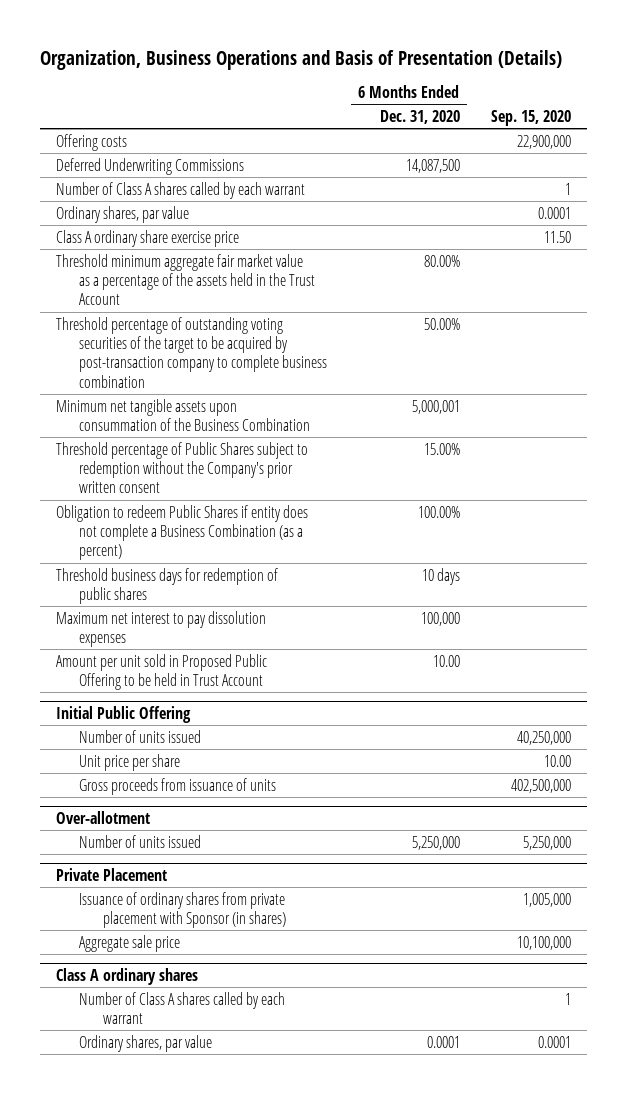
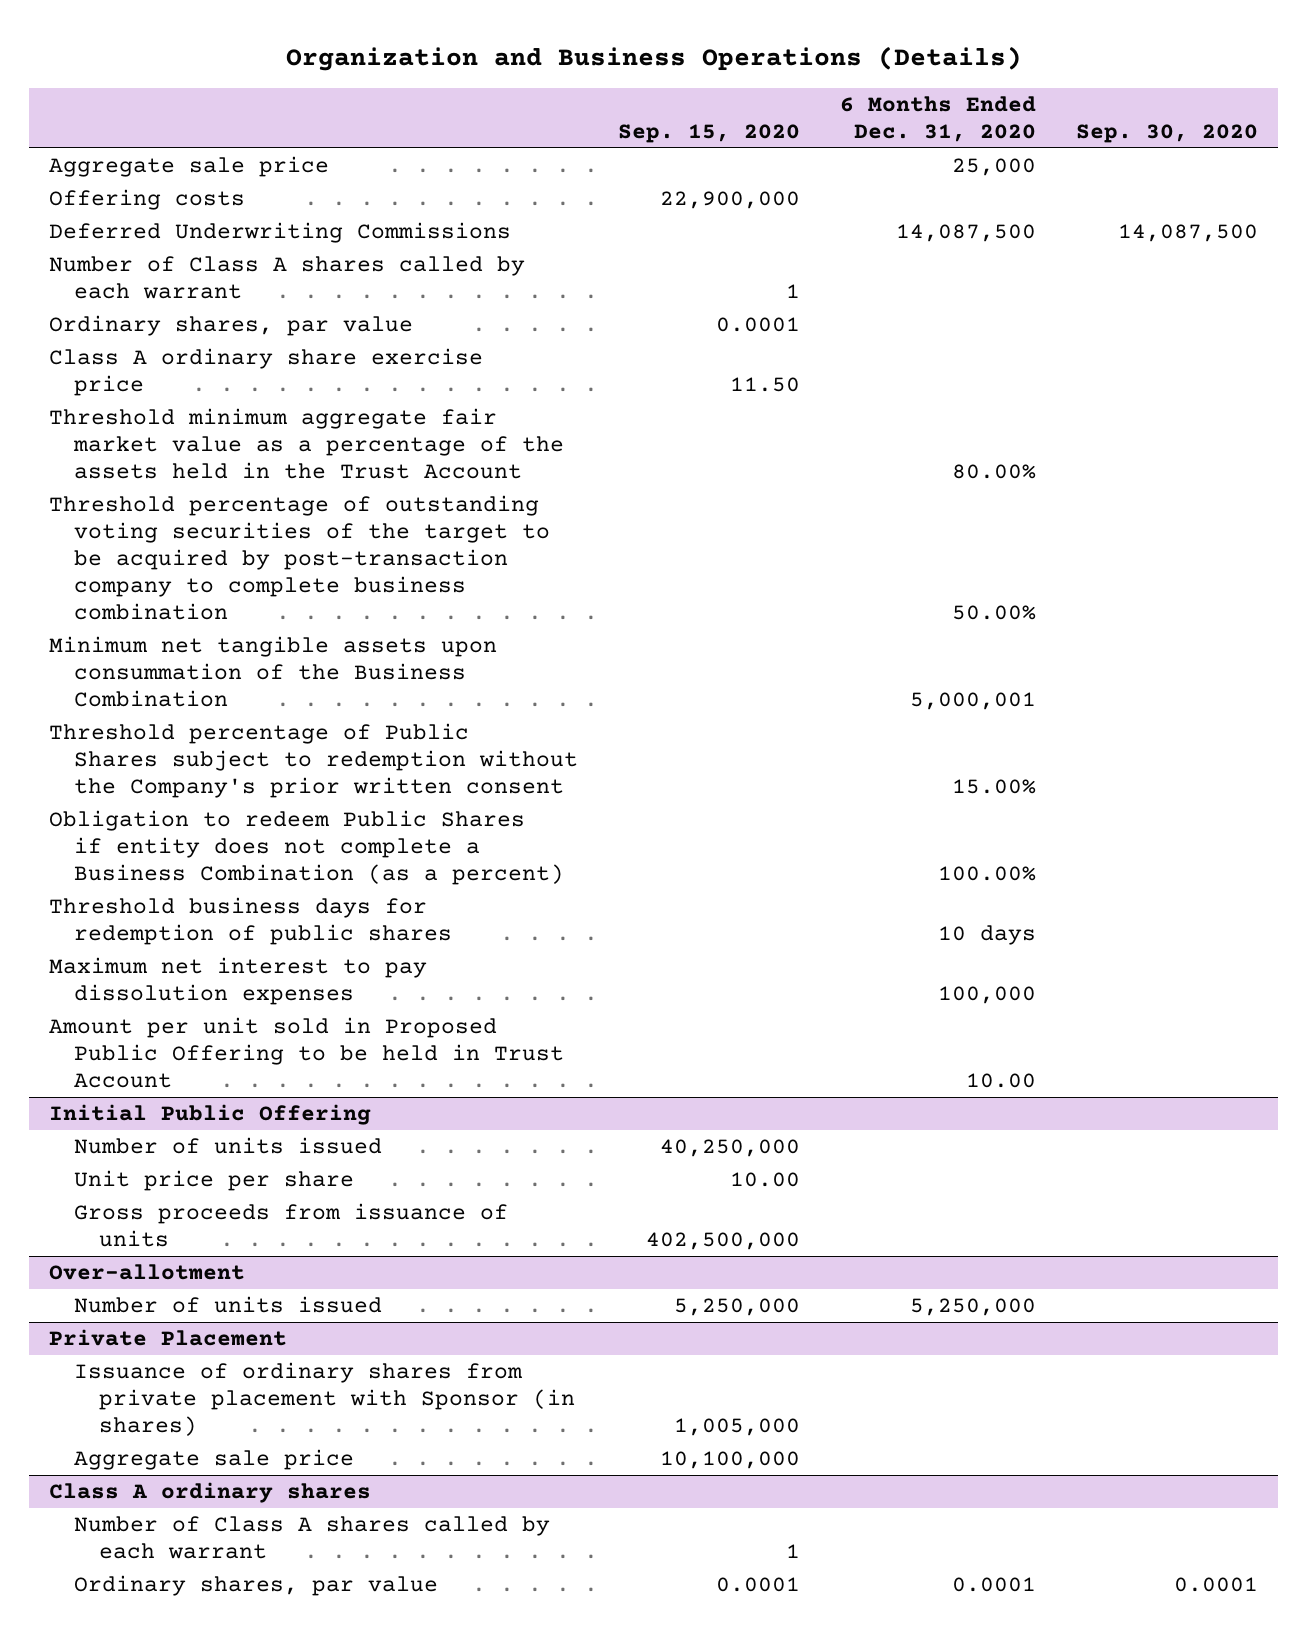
[39,49,562,70] Organization, Business Operations and Basis of Presentation (Details) -> [285,46,1022,72] Organization and Business Operations (Details)
none -> [1075,124,1258,144] Sep. 30, 2020
none -> [49,156,330,178] Aggregate sale price

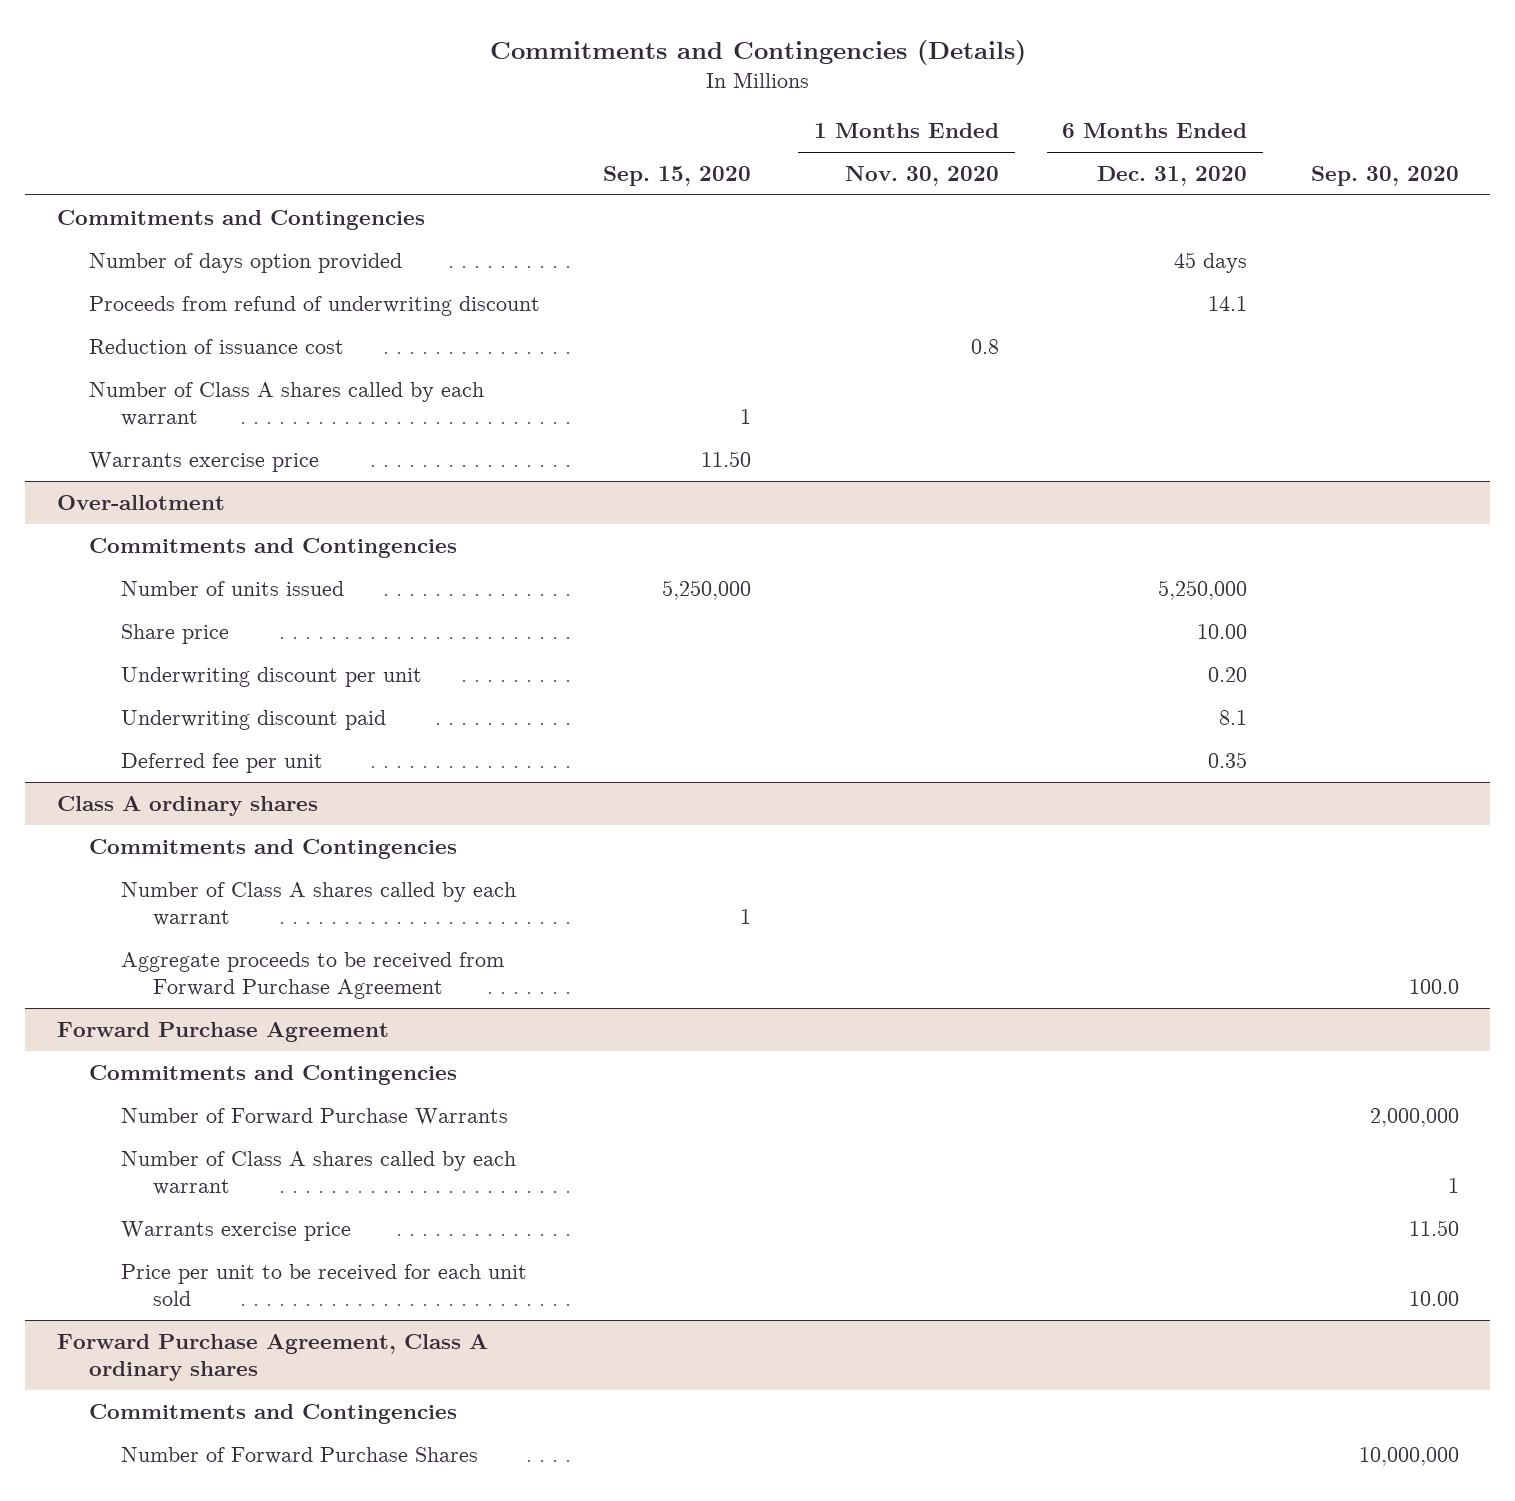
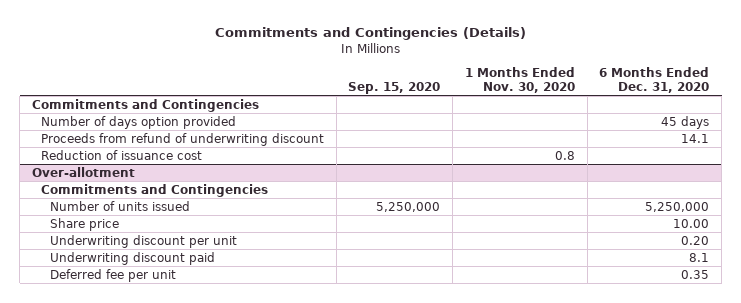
[1310,165,1459,186] Sep. 30, 2020 -> none
[88,381,484,427] Number of Class A shares called by each warrant -> none
[88,451,319,472] Warrants exercise price -> none
[56,795,318,816] Class A ordinary shares -> none
[88,838,457,859] Commitments and Contingencies -> none
[120,881,516,927] Number of Class A shares called by each warrant -> none
[120,951,504,1000] Aggregate proceeds to be received from Forward Purchase Agreement -> none
[56,1021,389,1042] Forward Purchase Agreement -> none
[88,1064,457,1085] Commitments and Contingencies -> none
[120,1107,508,1125] Number of Forward Purchase Warrants -> none
[120,1150,516,1196] Number of Class A shares called by each warrant -> none
[120,1220,351,1241] Warrants exercise price -> none
[120,1263,527,1307] Price per unit to be received for each unit sold -> none
[56,1333,488,1382] Forward Purchase Agreement, Class A ordinary shares -> none
[88,1403,457,1424] Commitments and Contingencies -> none
[120,1446,478,1464] Number of Forward Purchase Shares -> none

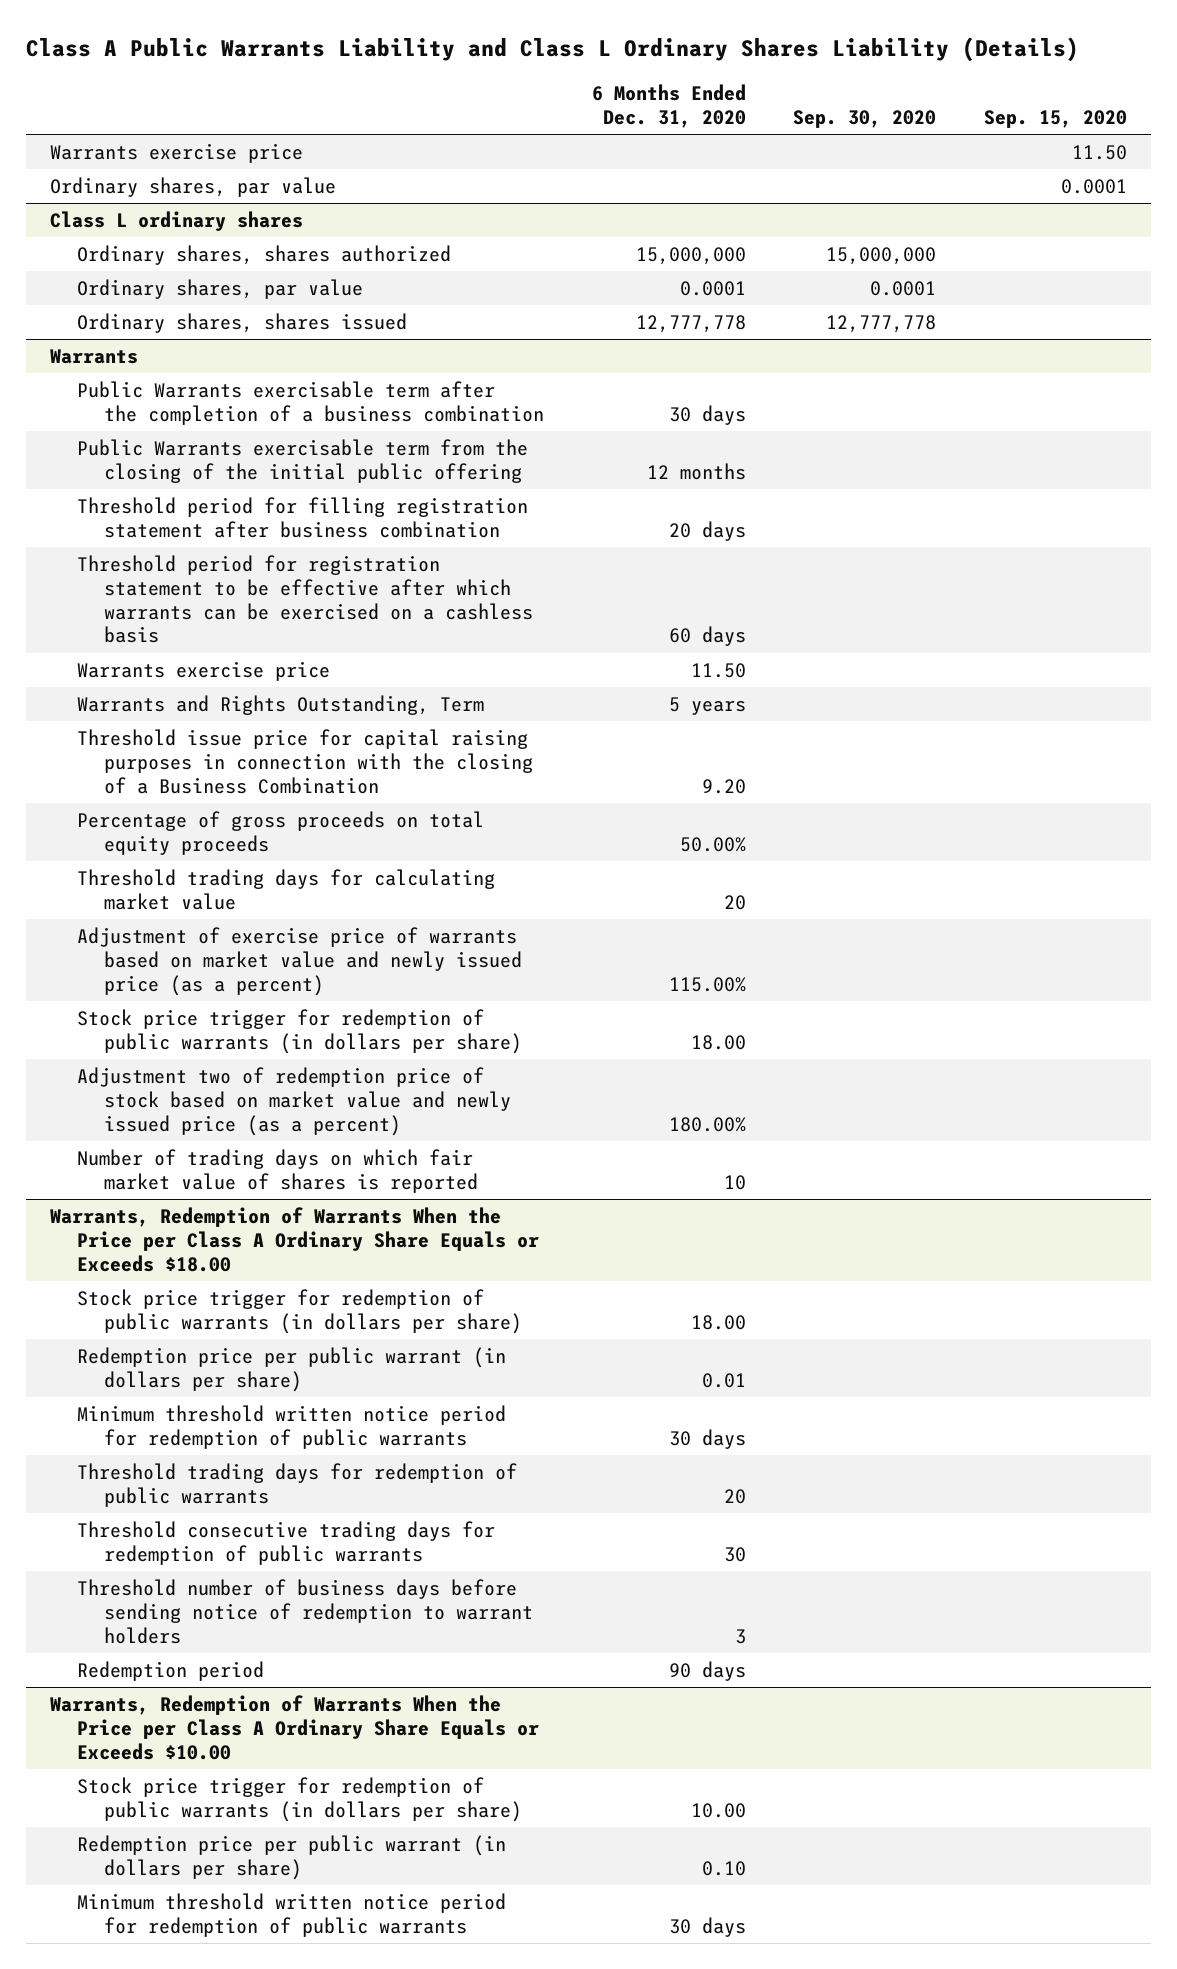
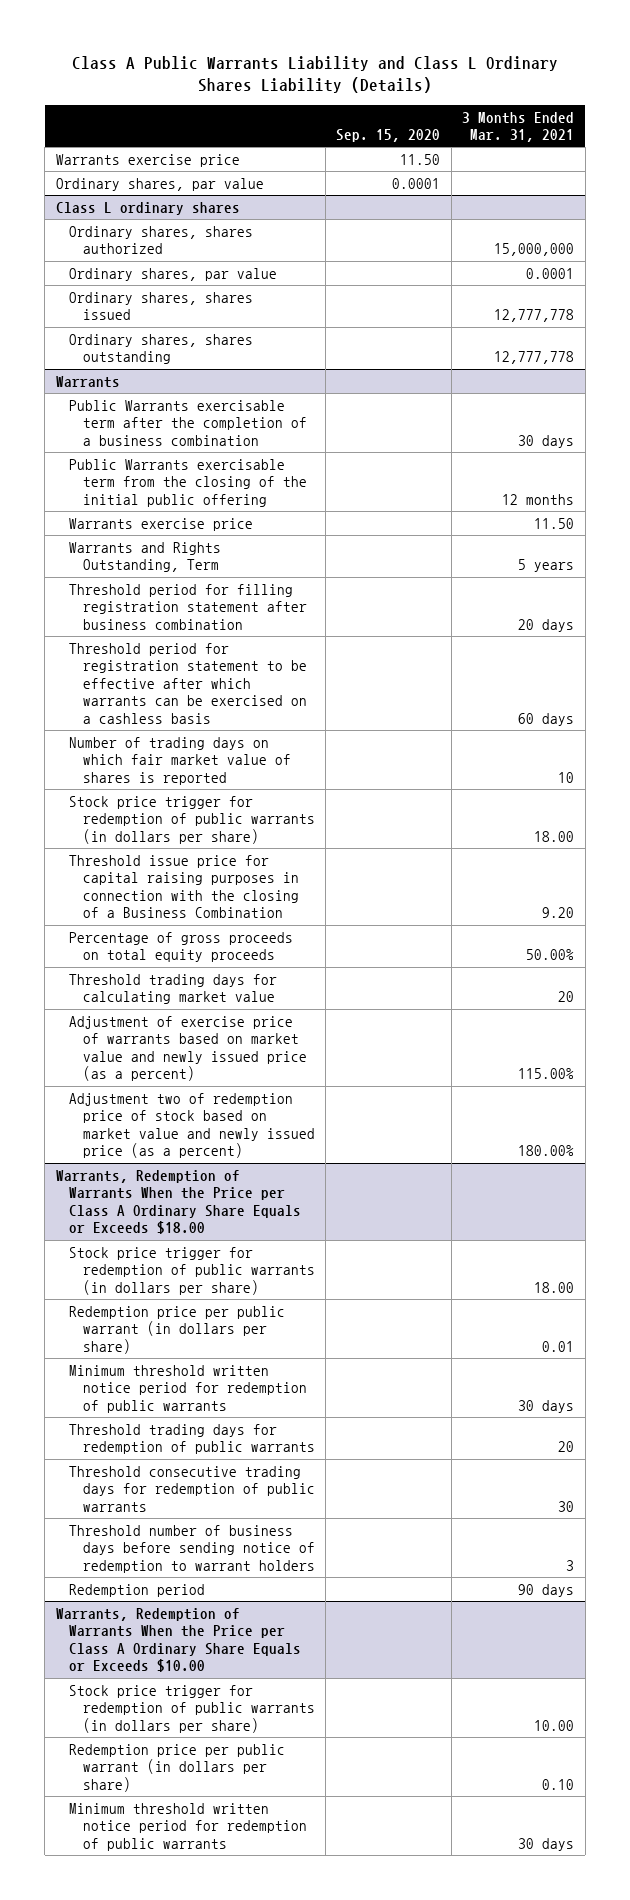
[591,84,746,128] 6 Months Ended Dec. 31, 2020 -> none
[793,109,937,128] Sep. 30, 2020 -> none
none -> [462,111,575,143] 3 Months Ended Mar. 31, 2021
none -> [69,333,254,365] Ordinary shares, shares outstanding
[76,497,528,538] Threshold period for filling registration statement after business combination -> [69,583,307,630] Threshold period for filling registration statement after business combination
[76,555,533,644] Threshold period for registration statement to be effective after which warrants can be exercised on a cashless basis -> [69,642,307,724] Threshold period for registration statement to be effective after which warrants can be exercised on a cashless basis
[76,1149,478,1193] Number of trading days on which fair market value of shares is reported -> [69,736,291,785] Number of trading days on which fair market value of shares is reported
[76,1009,522,1054] Stock price trigger for redemption of public warrants (in dollars per share) -> [69,795,315,844] Stock price trigger for redemption of public warrants (in dollars per share)

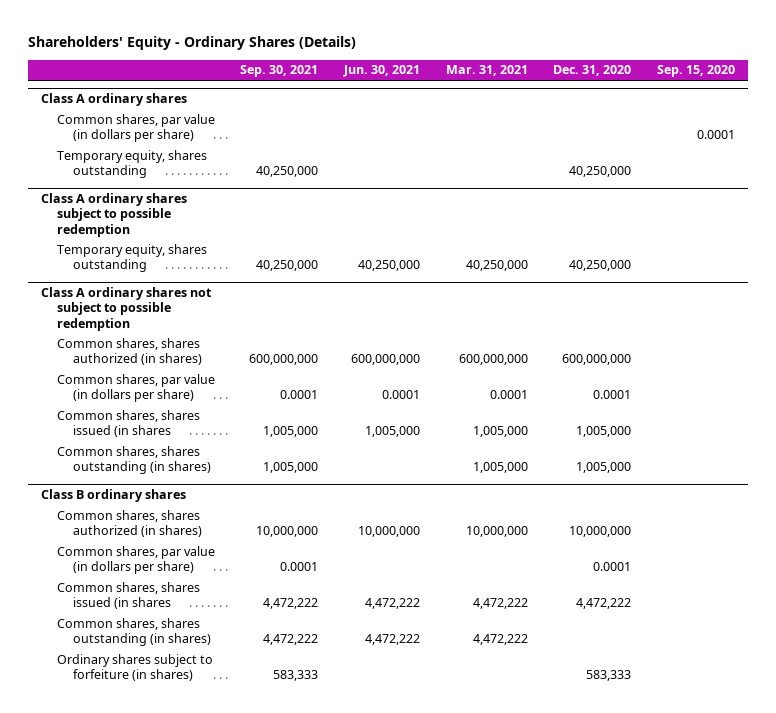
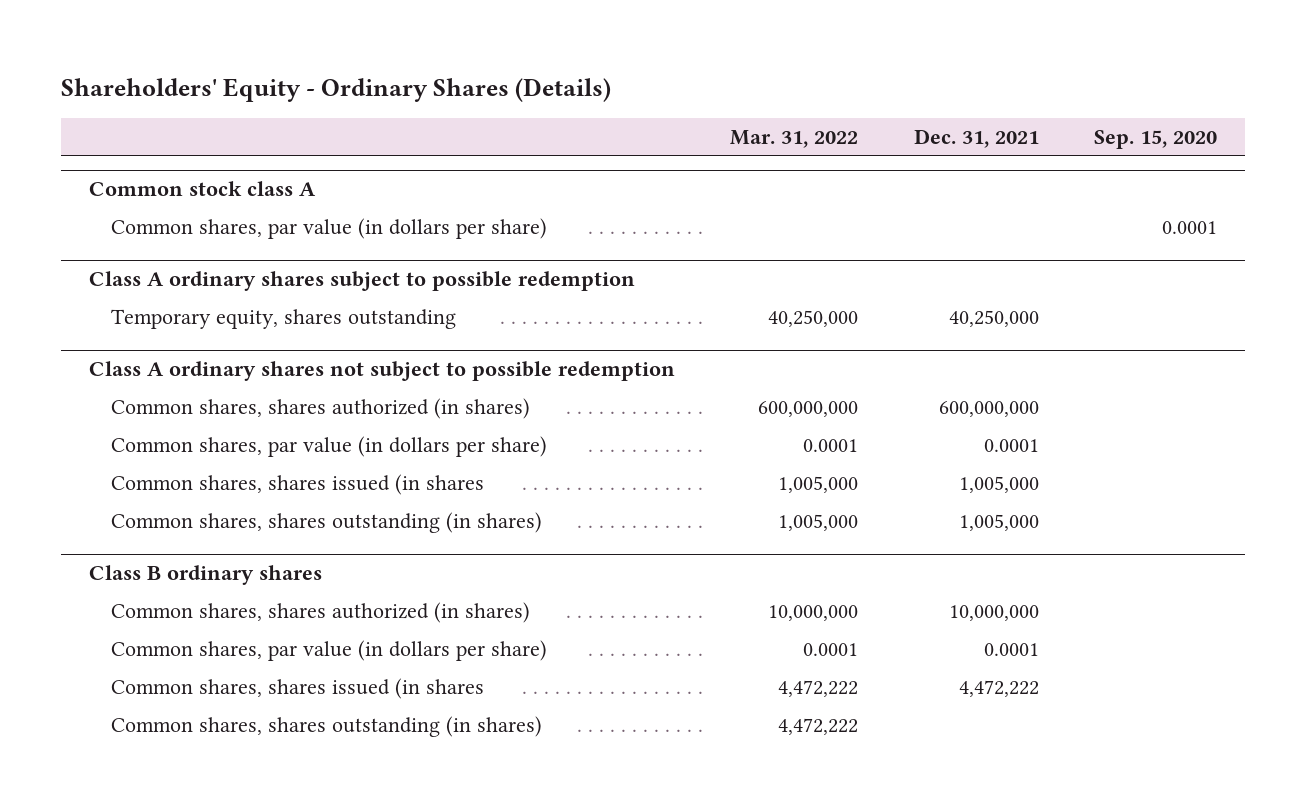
[240,65,319,78] Sep. 30, 2021 -> none
[343,65,421,78] Jun. 30, 2021 -> none
[445,65,528,77] Mar. 31, 2021 -> none
[553,65,632,77] Dec. 31, 2020 -> none
none -> [730,129,859,148] Mar. 31, 2022
none -> [913,128,1039,148] Dec. 31, 2021
[40,93,187,107] Class A ordinary shares -> [89,181,317,197] Common stock class A
[56,149,207,178] Temporary equity, shares outstanding -> none
[56,653,213,681] Ordinary shares subject to forfeiture (in shares) -> none

